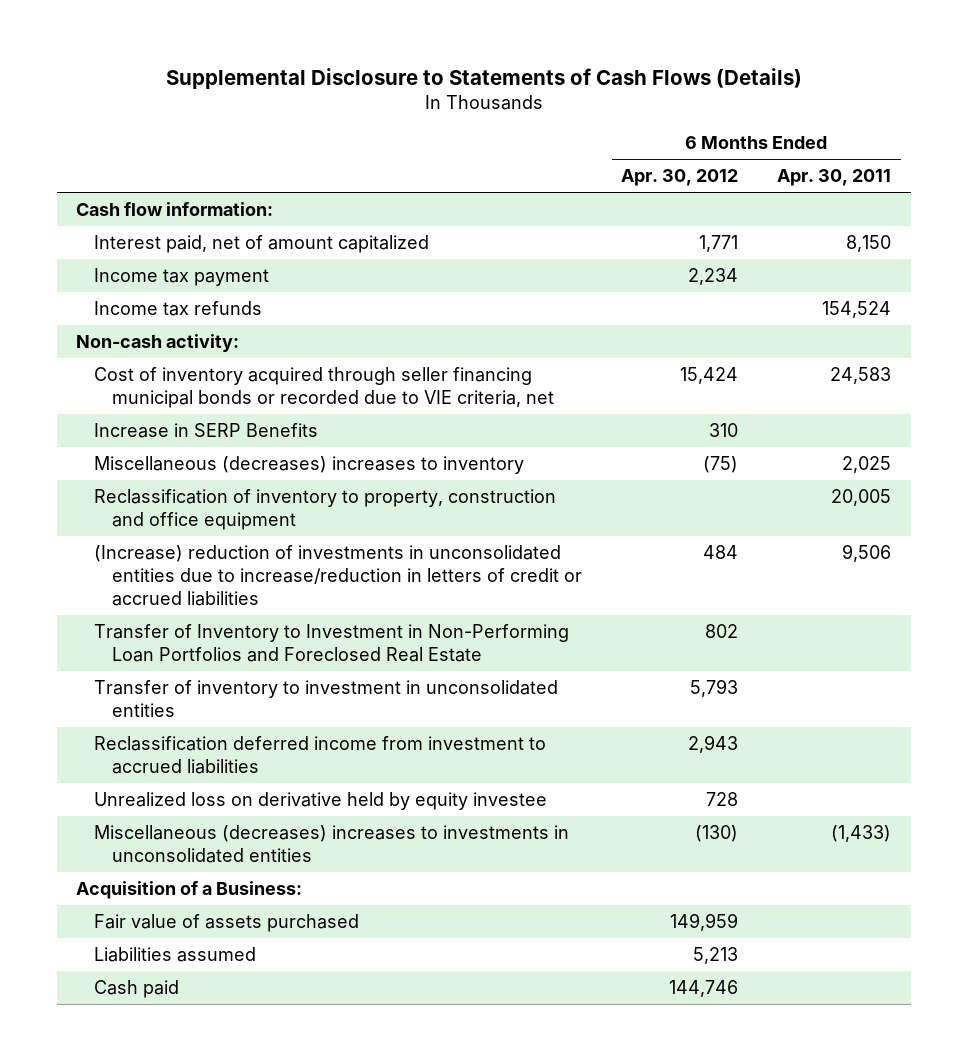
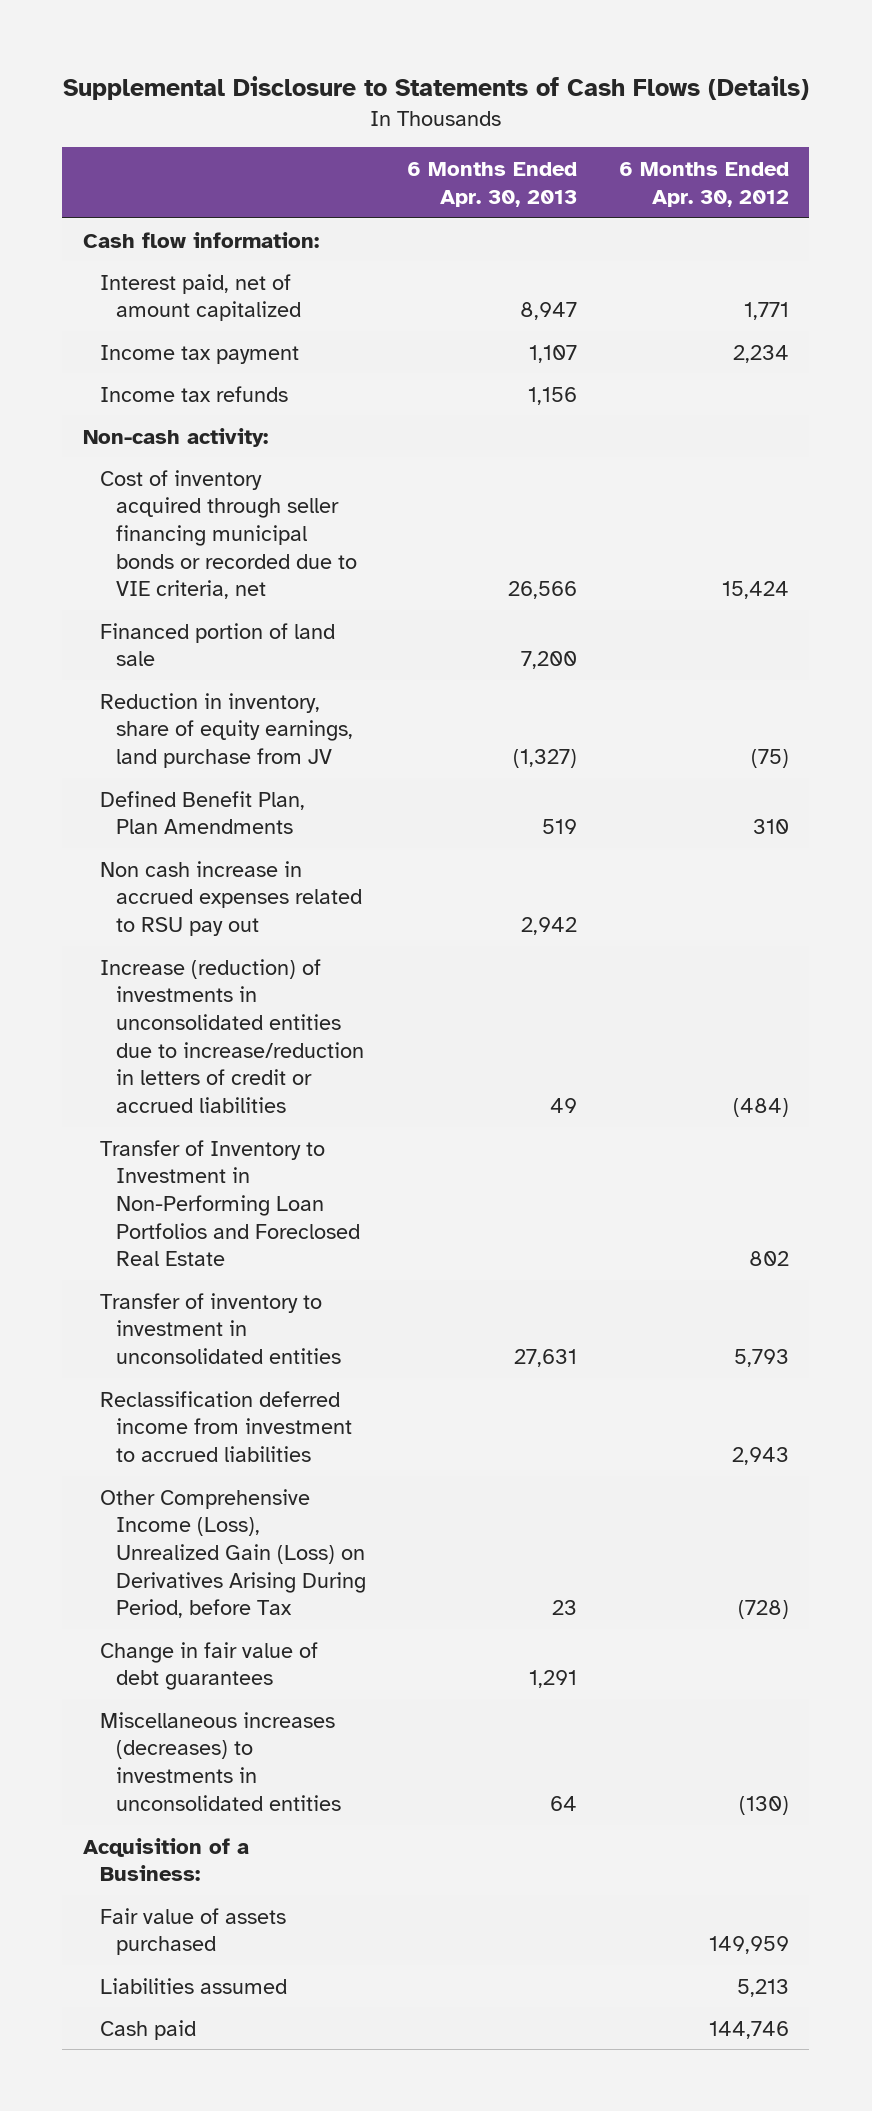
[777,169,892,187] Apr. 30, 2011 -> none
none -> [407,161,578,207] 6 Months Ended Apr. 30, 2013
[94,422,319,438] Increase in SERP Benefits -> none
[94,455,525,474] Miscellaneous (decreases) increases to inventory -> none
[94,488,557,530] Reclassification of inventory to property, construction and office equipment -> none
none -> [99,622,335,667] Financed portion of land sale
none -> [99,692,354,769] Reduction in inventory, share of equity earnings, land purchase from JV
none -> [99,790,305,835] Defined Benefit Plan, Plan Amendments
none -> [99,860,363,937] Non cash increase in accrued expenses related to RSU pay out
[94,544,583,606] (Increase) reduction of investments in unconsolidated entities due to increase/reduction in letters of credit or accrued liabilities -> [99,958,365,1114] Increase (reduction) of investments in unconsolidated entities due to increase/reduction in letters of credit or accrued liabilities
[703,544,739,559] 484 -> [732,1098,789,1118] (484)
[94,791,548,810] Unrealized loss on derivative held by equity investee -> none
none -> [99,1488,367,1619] Other Comprehensive Income (Loss), Unrealized Gain (Loss) on Derivatives Arising During Period, before Tax
none -> [99,1641,318,1691] Change in fair value of debt guarantees
[94,824,570,863] Miscellaneous (decreases) increases to investments in unconsolidated entities -> [99,1711,342,1811] Miscellaneous increases (decreases) to investments in unconsolidated entities

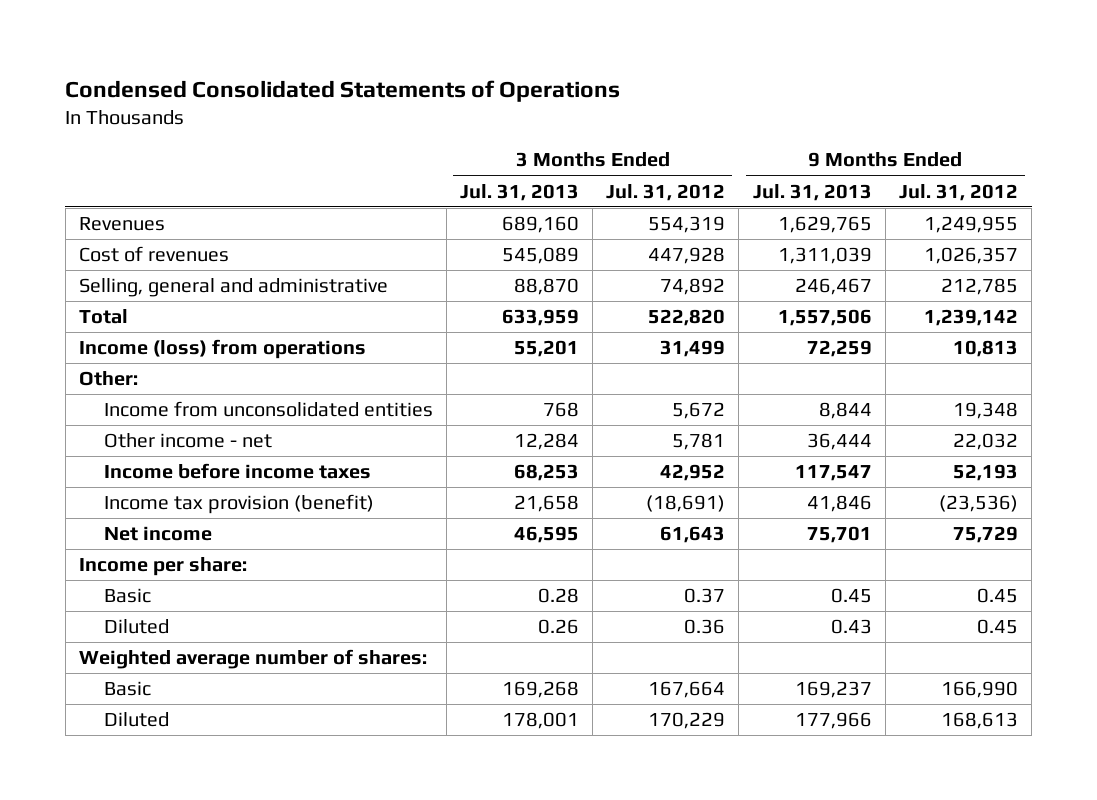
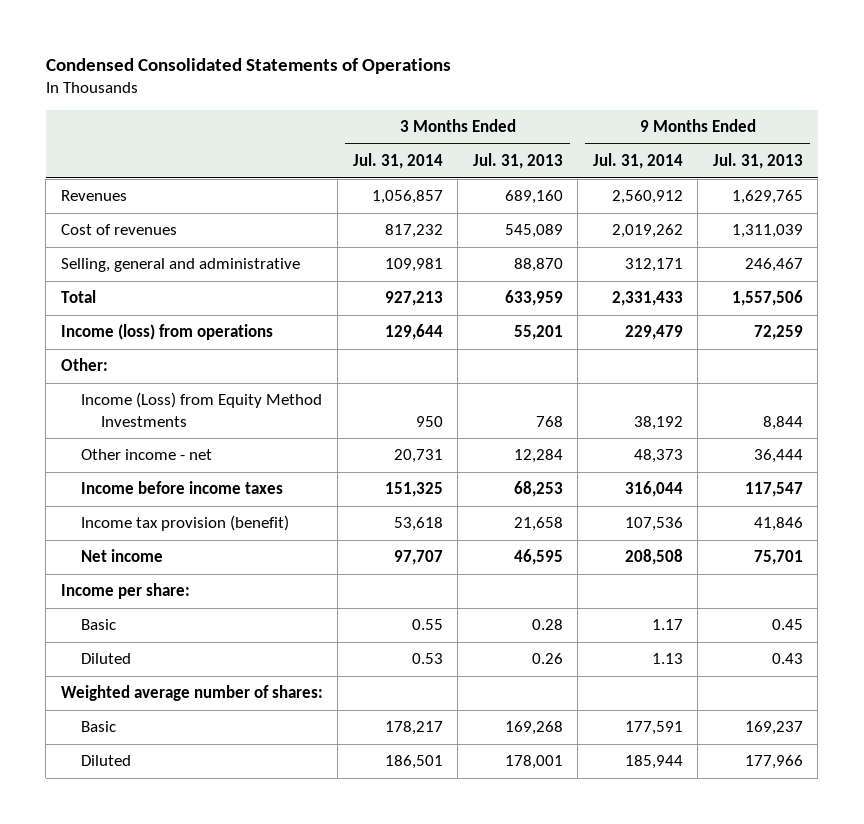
[606,183,726,201] Jul. 31, 2012 -> none
[898,183,1018,201] Jul. 31, 2012 -> none
none -> [352,153,443,170] Jul. 31, 2014
none -> [592,153,683,170] Jul. 31, 2014
[103,401,433,418] Income from unconsolidated entities -> [80,392,322,427] Income (Loss) from Equity Method Investments

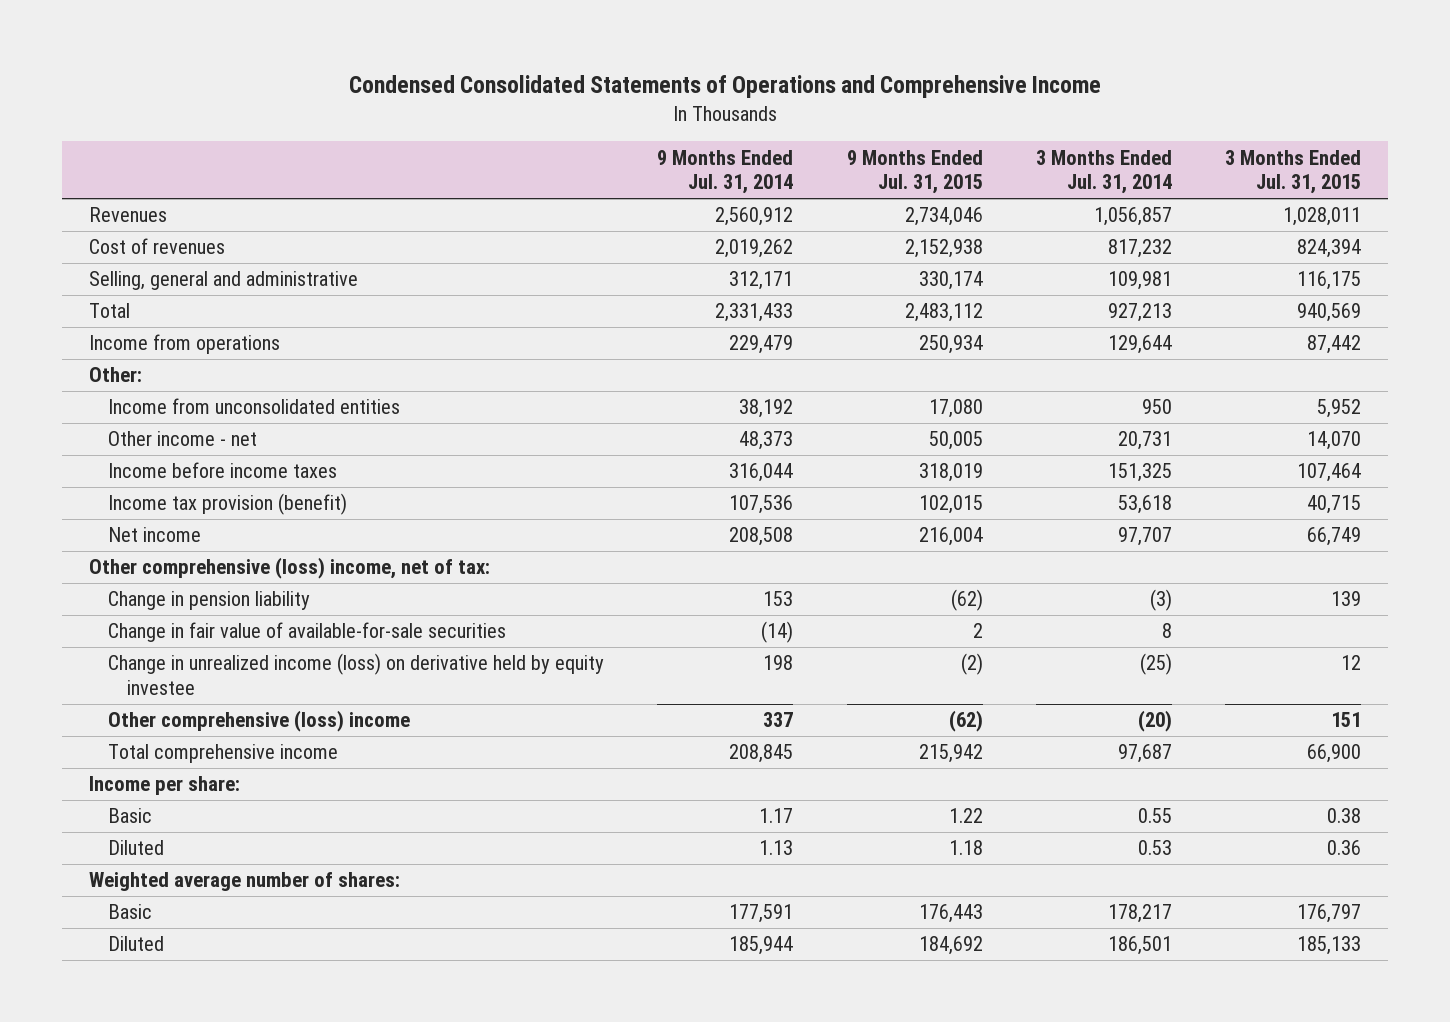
[45,58,451,75] Condensed Consolidated Statements of Operations -> [348,75,1101,99] Condensed Consolidated Statements of Operations and Comprehensive Income
[472,153,563,170] Jul. 31, 2013 -> none
[712,153,803,170] Jul. 31, 2013 -> none
none -> [846,149,983,195] 9 Months Ended Jul. 31, 2015
none -> [1225,149,1362,195] 3 Months Ended Jul. 31, 2015
[60,324,273,341] Income (loss) from operations -> [88,334,280,355] Income from operations
[80,392,322,427] Income (Loss) from Equity Method Investments -> [107,398,400,415] Income from unconsolidated entities
none -> [88,557,490,580] Other comprehensive (loss) income, net of tax:
none -> [107,591,310,611] Change in pension liability
none -> [107,622,506,643] Change in fair value of available-for-sale securities
none -> [107,653,604,696] Change in unrealized income (loss) on derivative held by equity investee
none -> [107,710,410,733] Other comprehensive (loss) income
none -> [107,744,338,764] Total comprehensive income

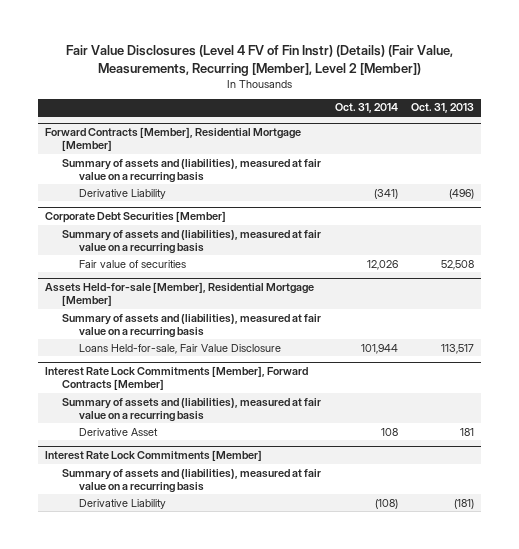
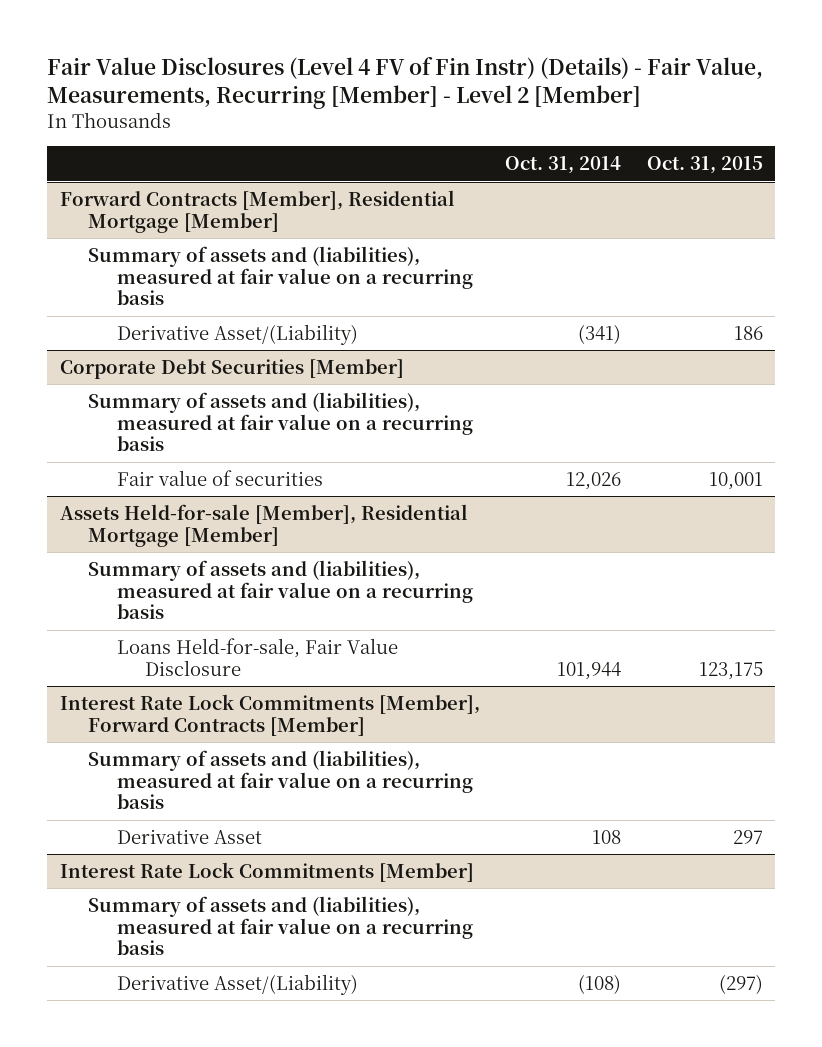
[65,45,453,76] Fair Value Disclosures (Level 4 FV of Fin Instr) (Details) (Fair Value, Measurements, Recurring [Member], Level 2 [Member]) -> [46,57,763,110] Fair Value Disclosures (Level 4 FV of Fin Instr) (Details) - Fair Value, Measurements, Recurring [Member] - Level 2 [Member]
[411,103,475,114] Oct. 31, 2013 -> none
none -> [646,156,763,175] Oct. 31, 2015
[79,188,167,199] Derivative Liability -> [116,323,358,345] Derivative Asset/(Liability)
[79,498,167,509] Derivative Liability -> [116,973,358,995] Derivative Asset/(Liability)

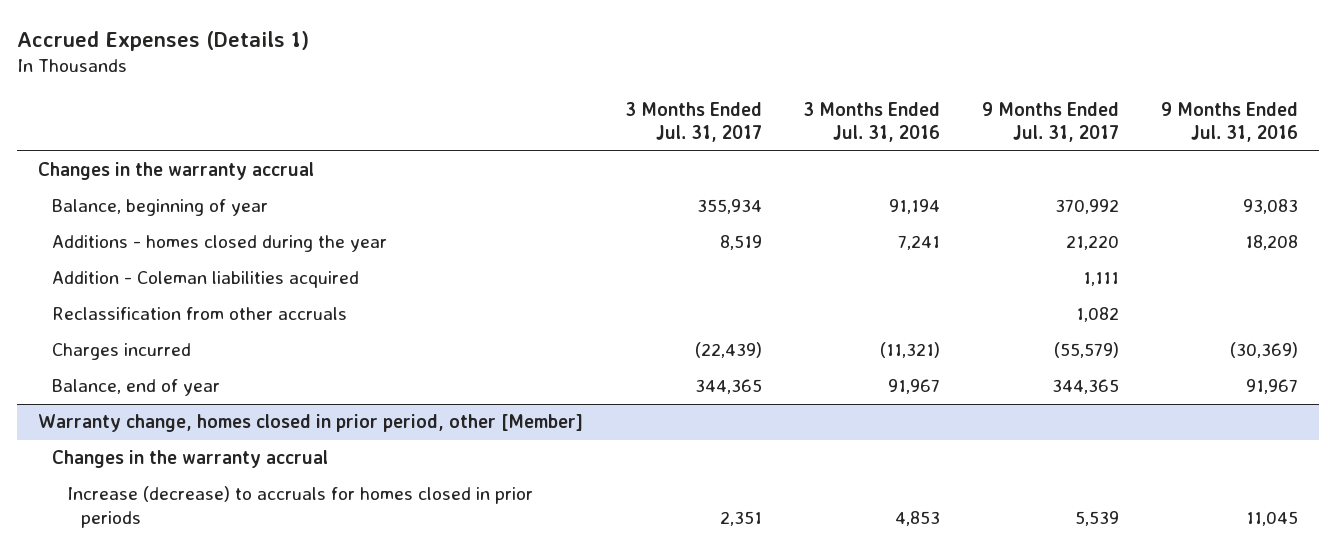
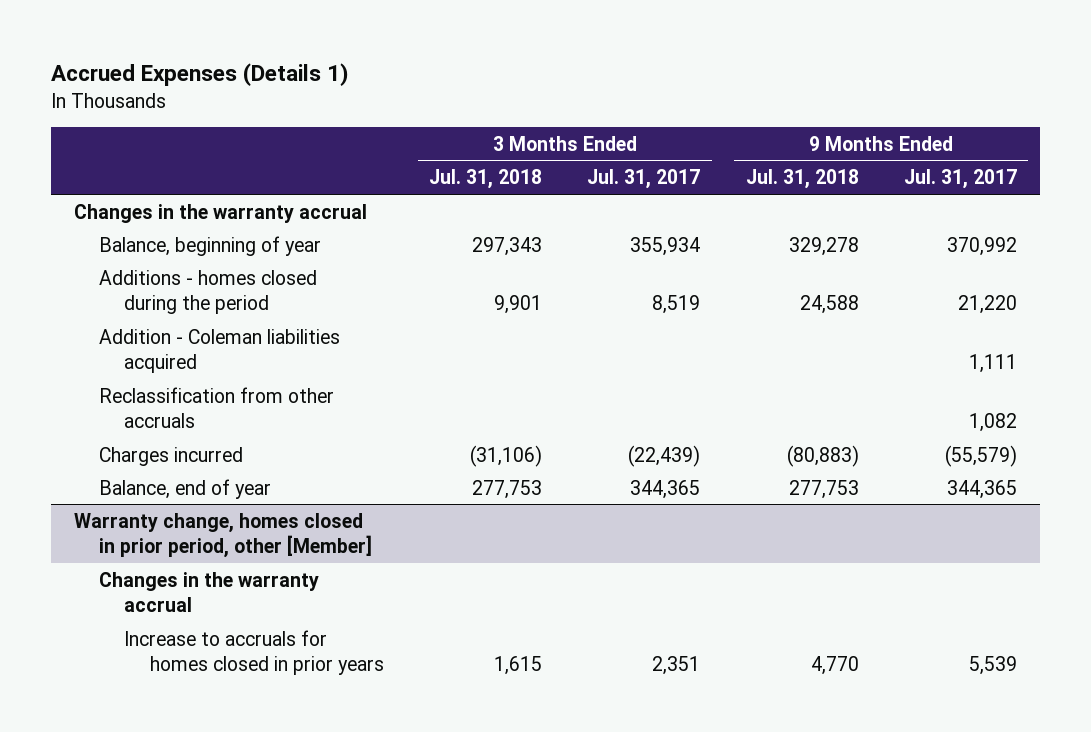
[803,101,941,143] 3 Months Ended Jul. 31, 2016 -> none
[1160,101,1298,143] 9 Months Ended Jul. 31, 2016 -> none
none -> [428,169,542,190] Jul. 31, 2018
none -> [745,169,859,190] Jul. 31, 2018
[52,235,388,253] Additions - homes closed during the year -> [98,269,317,315] Additions - homes closed during the period
[66,486,533,529] Increase (decrease) to accruals for homes closed in prior periods -> [124,629,384,676] Increase to accruals for homes closed in prior years

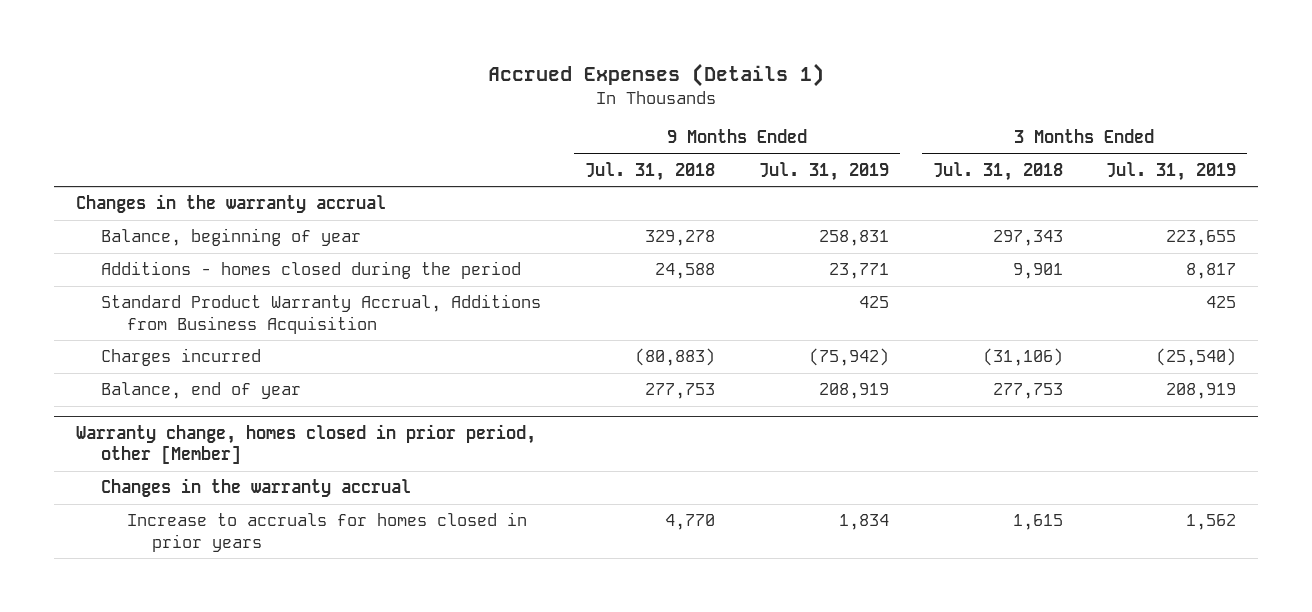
[587,169,701,190] Jul. 31, 2017 -> none
[903,169,1017,190] Jul. 31, 2017 -> none
none -> [758,161,889,181] Jul. 31, 2019
none -> [1106,161,1237,181] Jul. 31, 2019
[98,386,334,429] Reclassification from other accruals -> none
[98,328,340,374] Addition - Coleman liabilities acquired -> [101,294,542,334] Standard Product Warranty Accrual, Additions from Business Acquisition

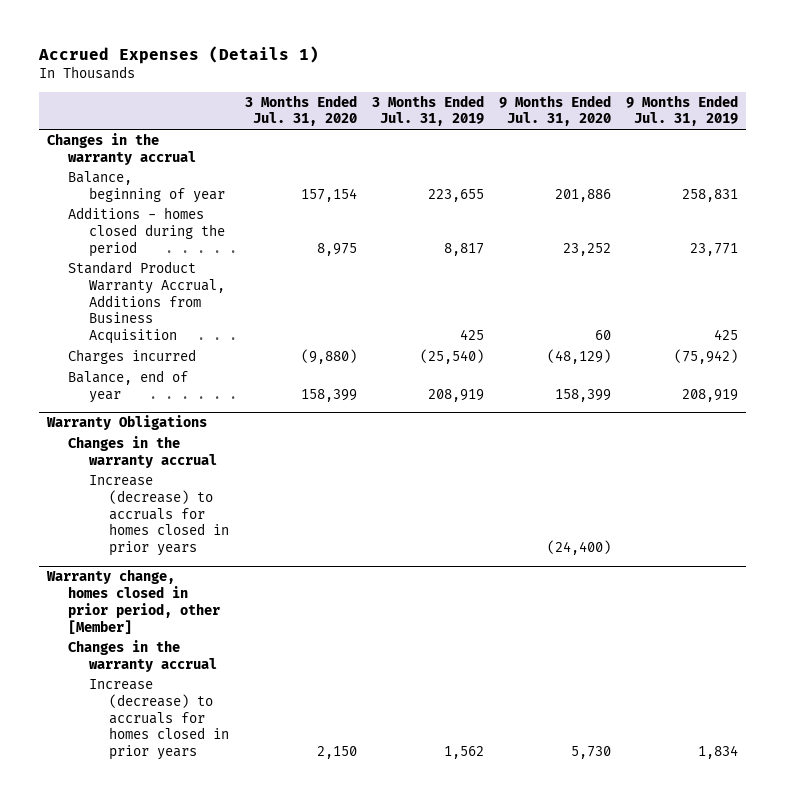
[585,161,716,181] Jul. 31, 2018 -> none
[932,161,1063,181] Jul. 31, 2018 -> none
none -> [244,94,357,127] 3 Months Ended Jul. 31, 2020
none -> [499,94,612,127] 9 Months Ended Jul. 31, 2020
none -> [46,415,208,431] Warranty Obligations
none -> [67,435,217,468] Changes in the warranty accrual
none -> [88,474,230,557] Increase (decrease) to accruals for homes closed in prior years
[126,512,527,552] Increase to accruals for homes closed in prior years -> [88,678,230,761] Increase (decrease) to accruals for homes closed in prior years

